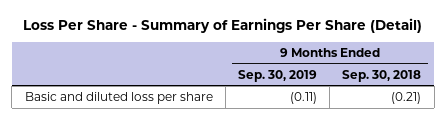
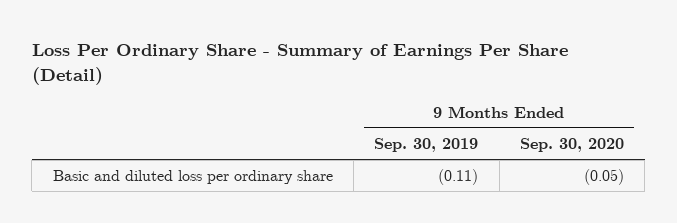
[22,18,422,34] Loss Per Share - Summary of Earnings Per Share (Detail) -> [31,44,568,85] Loss Per Ordinary Share - Summary of Earnings Per Share (Detail)
[342,69,422,82] Sep. 30, 2018 -> none
none -> [519,137,624,152] Sep. 30, 2020
[24,92,213,105] Basic and diluted loss per share -> [52,170,333,185] Basic and diluted loss per ordinary share

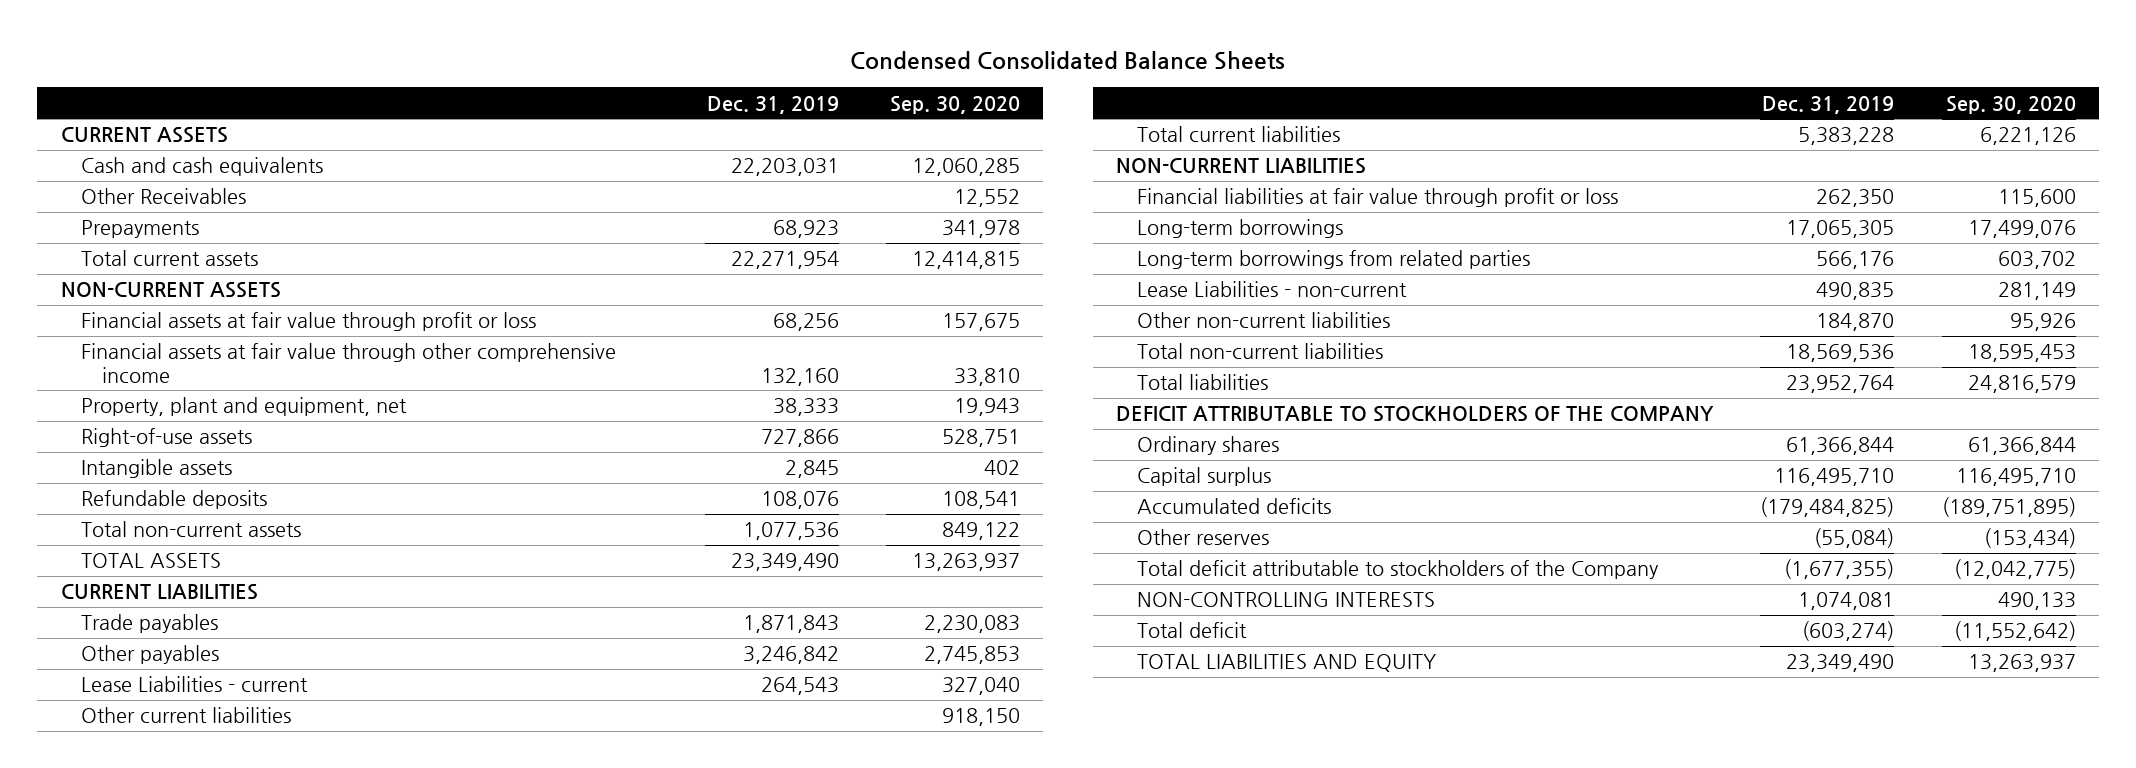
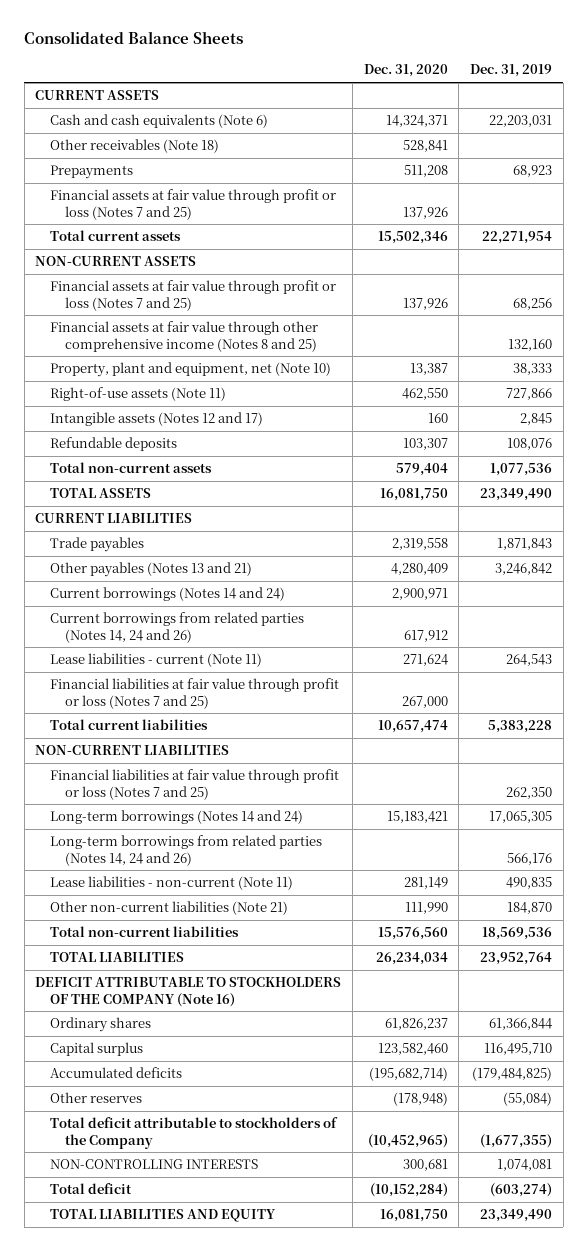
[850,50,1286,70] Condensed Consolidated Balance Sheets -> [24,31,244,45] Consolidated Balance Sheets
[889,95,1020,114] Sep. 30, 2020 -> none
none -> [363,64,448,78] Dec. 31, 2020
[81,157,324,177] Cash and cash equivalents -> [50,114,269,129] Cash and cash equivalents (Note 6)
[81,188,247,205] Other Receivables -> [50,139,220,154] Other receivables (Note 18)
none -> [50,189,337,220] Financial assets at fair value through profit or loss (Notes 7 and 25)
[81,312,537,332] Financial assets at fair value through profit or loss -> [50,280,337,311] Financial assets at fair value through profit or loss (Notes 7 and 25)
[81,343,617,383] Financial assets at fair value through other comprehensive income -> [50,321,319,352] Financial assets at fair value through other comprehensive income (Notes 8 and 25)
[81,397,408,417] Property, plant and equipment, net -> [50,362,332,378] Property, plant and equipment, net (Note 10)
[81,428,253,448] Right-of-use assets -> [50,387,227,402] Right-of-use assets (Note 11)
[81,459,233,479] Intangible assets -> [50,412,264,427] Intangible assets (Notes 12 and 17)
[81,707,292,724] Other current liabilities -> none
[81,645,220,665] Other payables -> [50,562,253,578] Other payables (Notes 13 and 21)
none -> [50,587,286,602] Current borrowings (Notes 14 and 24)
none -> [50,612,305,643] Current borrowings from related parties (Notes 14, 24 and 26)
[81,676,309,693] Lease Liabilities - current -> [50,653,263,668] Lease liabilities - current (Note 11)
none -> [50,678,340,709] Financial liabilities at fair value through profit or loss (Notes 7 and 25)
[1137,188,1619,208] Financial liabilities at fair value through profit or loss -> [50,769,340,800] Financial liabilities at fair value through profit or loss (Notes 7 and 25)
[1137,219,1344,239] Long-term borrowings -> [50,810,304,825] Long-term borrowings (Notes 14 and 24)
[1137,250,1531,270] Long-term borrowings from related parties -> [50,835,323,866] Long-term borrowings from related parties (Notes 14, 24 and 26)
[1137,281,1408,298] Lease Liabilities - non-current -> [50,876,294,891] Lease liabilities - non-current (Note 11)
[1137,312,1391,329] Other non-current liabilities -> [50,901,289,916] Other non-current liabilities (Note 21)
[1137,374,1269,391] Total liabilities -> [50,952,185,963] TOTAL LIABILITIES
[1116,406,1715,423] DEFICIT ATTRIBUTABLE TO STOCKHOLDERS OF THE COMPANY -> [35,977,342,1007] DEFICIT ATTRIBUTABLE TO STOCKHOLDERS OF THE COMPANY (Note 16)

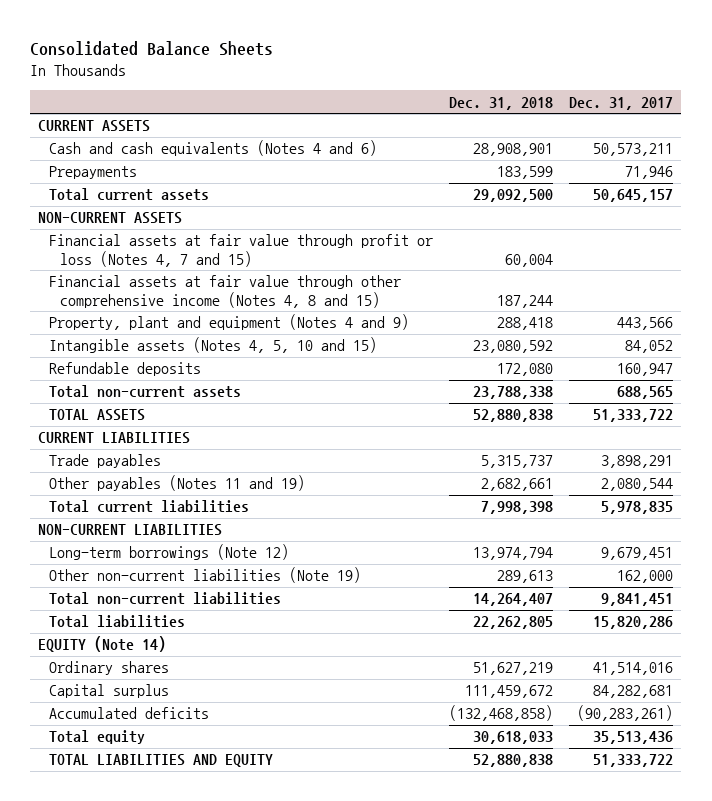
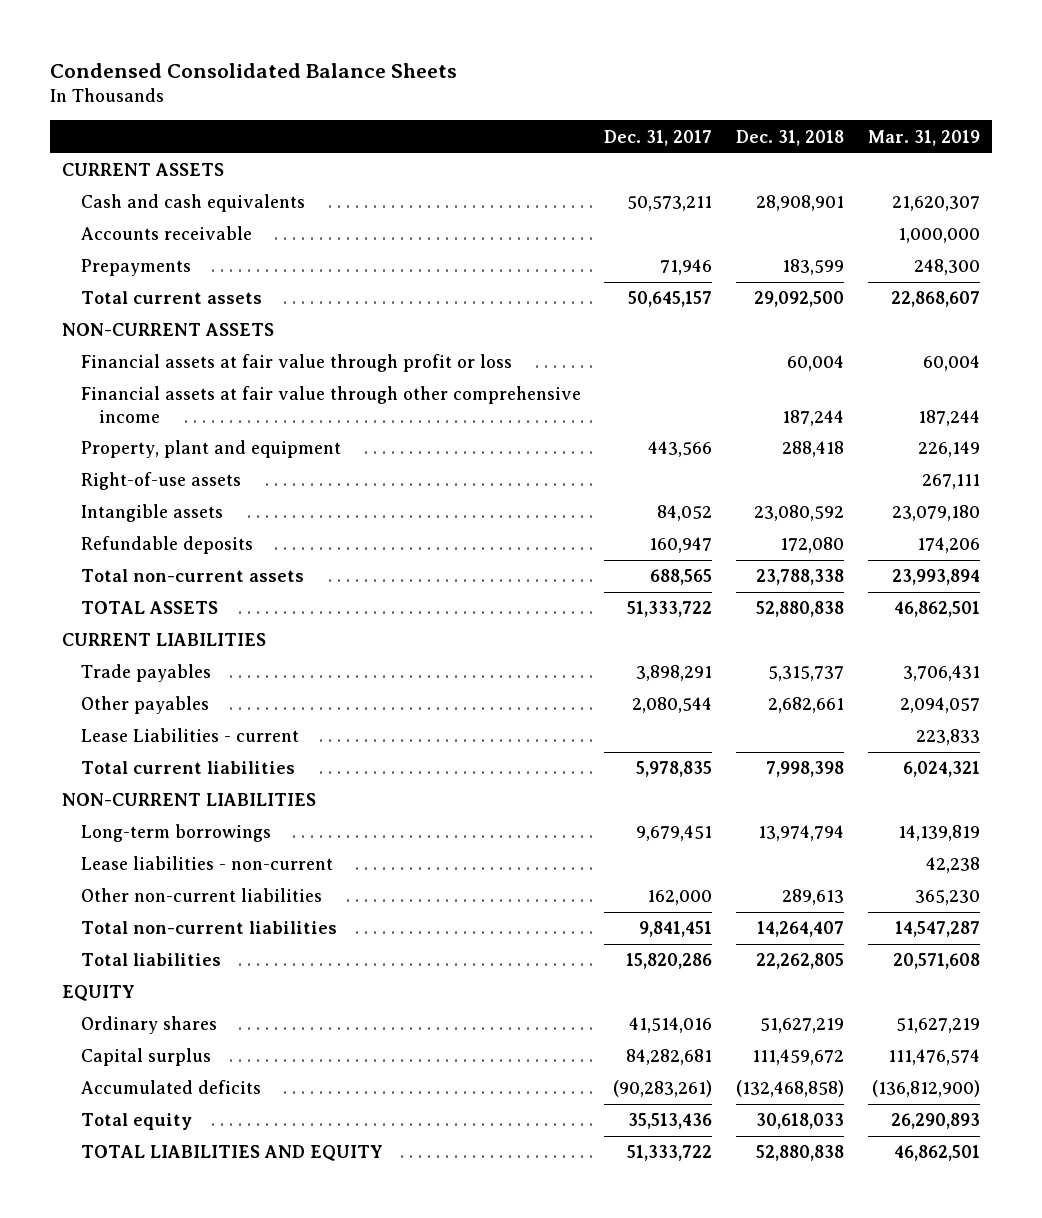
[30,41,274,57] Consolidated Balance Sheets -> [49,62,457,78] Condensed Consolidated Balance Sheets
none -> [868,129,981,146] Mar. 31, 2019
[49,140,378,157] Cash and cash equivalents (Notes 4 and 6) -> [80,194,305,213] Cash and cash equivalents
none -> [80,226,252,241] Accounts receivable
[49,234,434,267] Financial assets at fair value through profit or loss (Notes 4, 7 and 15) -> [80,354,512,373] Financial assets at fair value through profit or loss
[49,275,402,308] Financial assets at fair value through other comprehensive income (Notes 4, 8 and 15) -> [80,386,581,423] Financial assets at fair value through other comprehensive income
[49,314,410,331] Property, plant and equipment (Notes 4 and 9) -> [80,440,341,459] Property, plant and equipment
none -> [80,472,241,491] Right-of-use assets
[49,337,378,354] Intangible assets (Notes 4, 5, 10 and 15) -> [80,504,223,523] Intangible assets
[49,475,306,492] Other payables (Notes 11 and 19) -> [80,696,209,715] Other payables
none -> [80,728,299,743] Lease Liabilities - current
[49,544,290,561] Long-term borrowings (Note 12) -> [80,824,271,843] Long-term borrowings
none -> [80,856,333,871] Lease liabilities - non-current
[49,567,362,584] Other non-current liabilities (Note 19) -> [80,888,322,903] Other non-current liabilities
[38,636,167,653] EQUITY (Note 14) -> [61,985,135,1002] EQUITY

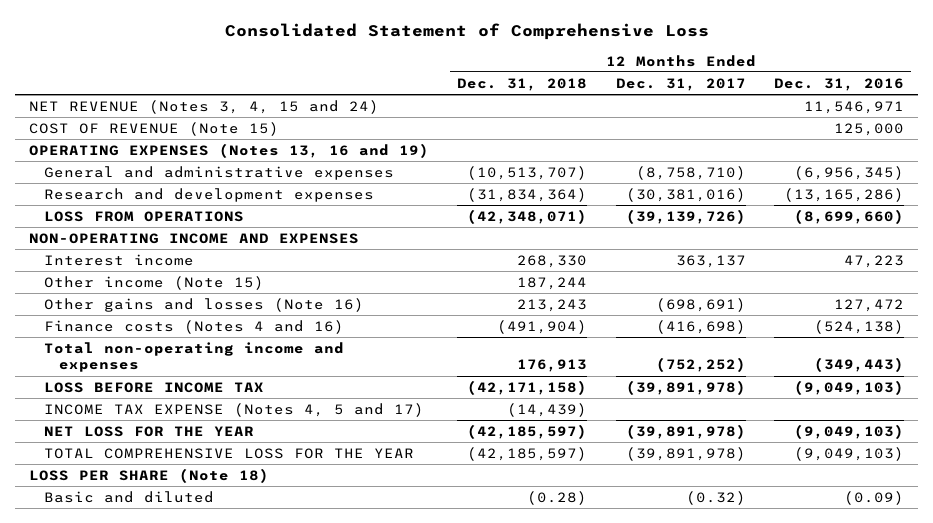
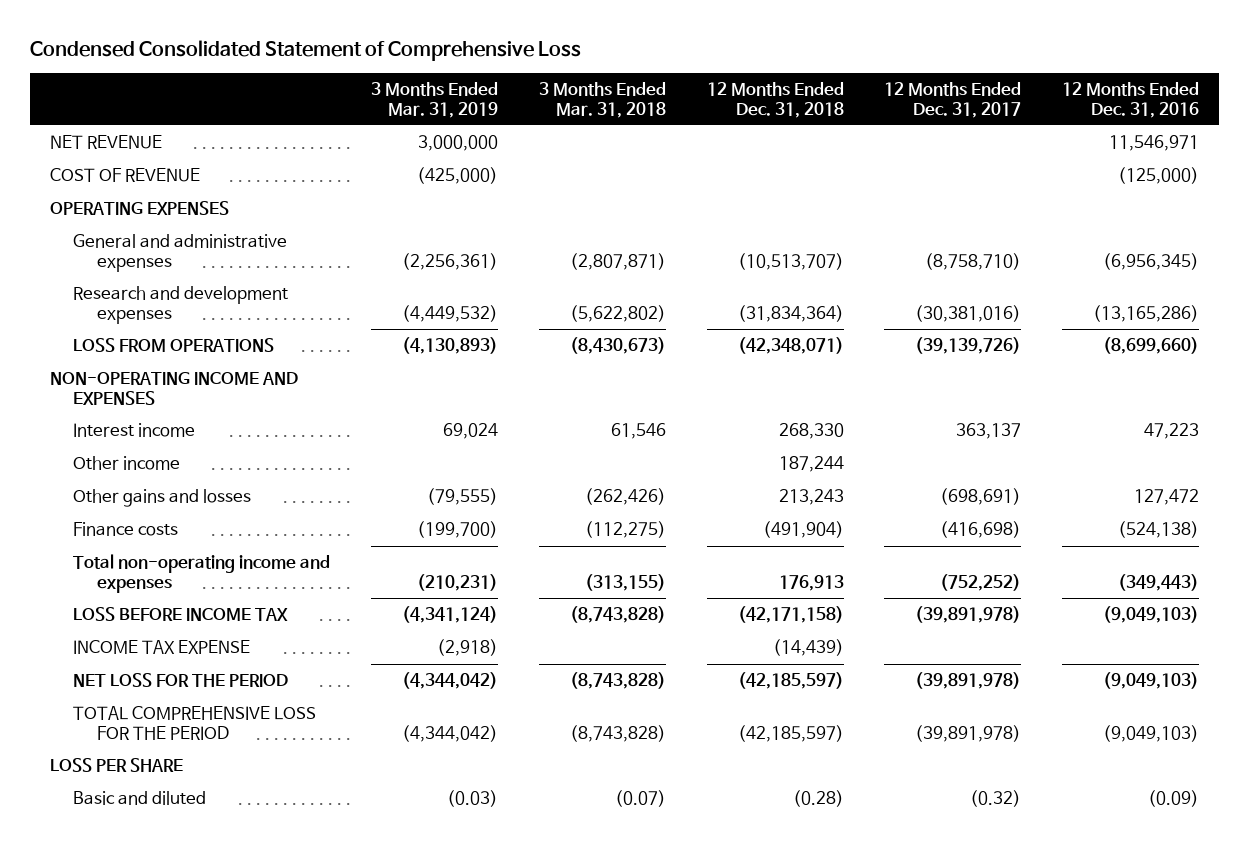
[224,23,709,41] Consolidated Statement of Comprehensive Loss -> [29,39,581,61] Condensed Consolidated Statement of Comprehensive Loss
none -> [371,82,499,118] 3 Months Ended Mar. 31, 2019
none -> [538,82,666,118] 3 Months Ended Mar. 31, 2018
[29,99,380,114] NET REVENUE (Notes 3, 4, 15 and 24) -> [50,135,163,150] NET REVENUE
[29,121,280,136] COST OF REVENUE (Note 15) -> [50,168,201,183] COST OF REVENUE
[833,122,904,136] 125,000 -> [1118,167,1200,185] (125,000)
[29,142,430,158] OPERATING EXPENSES (Notes 13, 16 and 19) -> [50,201,230,216] OPERATING EXPENSES
[43,275,264,290] Other income (Note 15) -> [73,456,181,471] Other income
[43,297,364,312] Other gains and losses (Note 16) -> [73,489,252,508] Other gains and losses
[43,319,344,334] Finance costs (Notes 4 and 16) -> [73,522,179,537] Finance costs
[43,402,424,417] INCOME TAX EXPENSE (Notes 4, 5 and 17) -> [73,640,251,655] INCOME TAX EXPENSE
[43,425,254,437] NET LOSS FOR THE YEAR -> [73,673,289,688] NET LOSS FOR THE PERIOD
[43,447,414,459] TOTAL COMPREHENSIVE LOSS FOR THE YEAR -> [73,706,317,740] TOTAL COMPREHENSIVE LOSS FOR THE PERIOD
[29,467,270,483] LOSS PER SHARE (Note 18) -> [50,758,184,773] LOSS PER SHARE

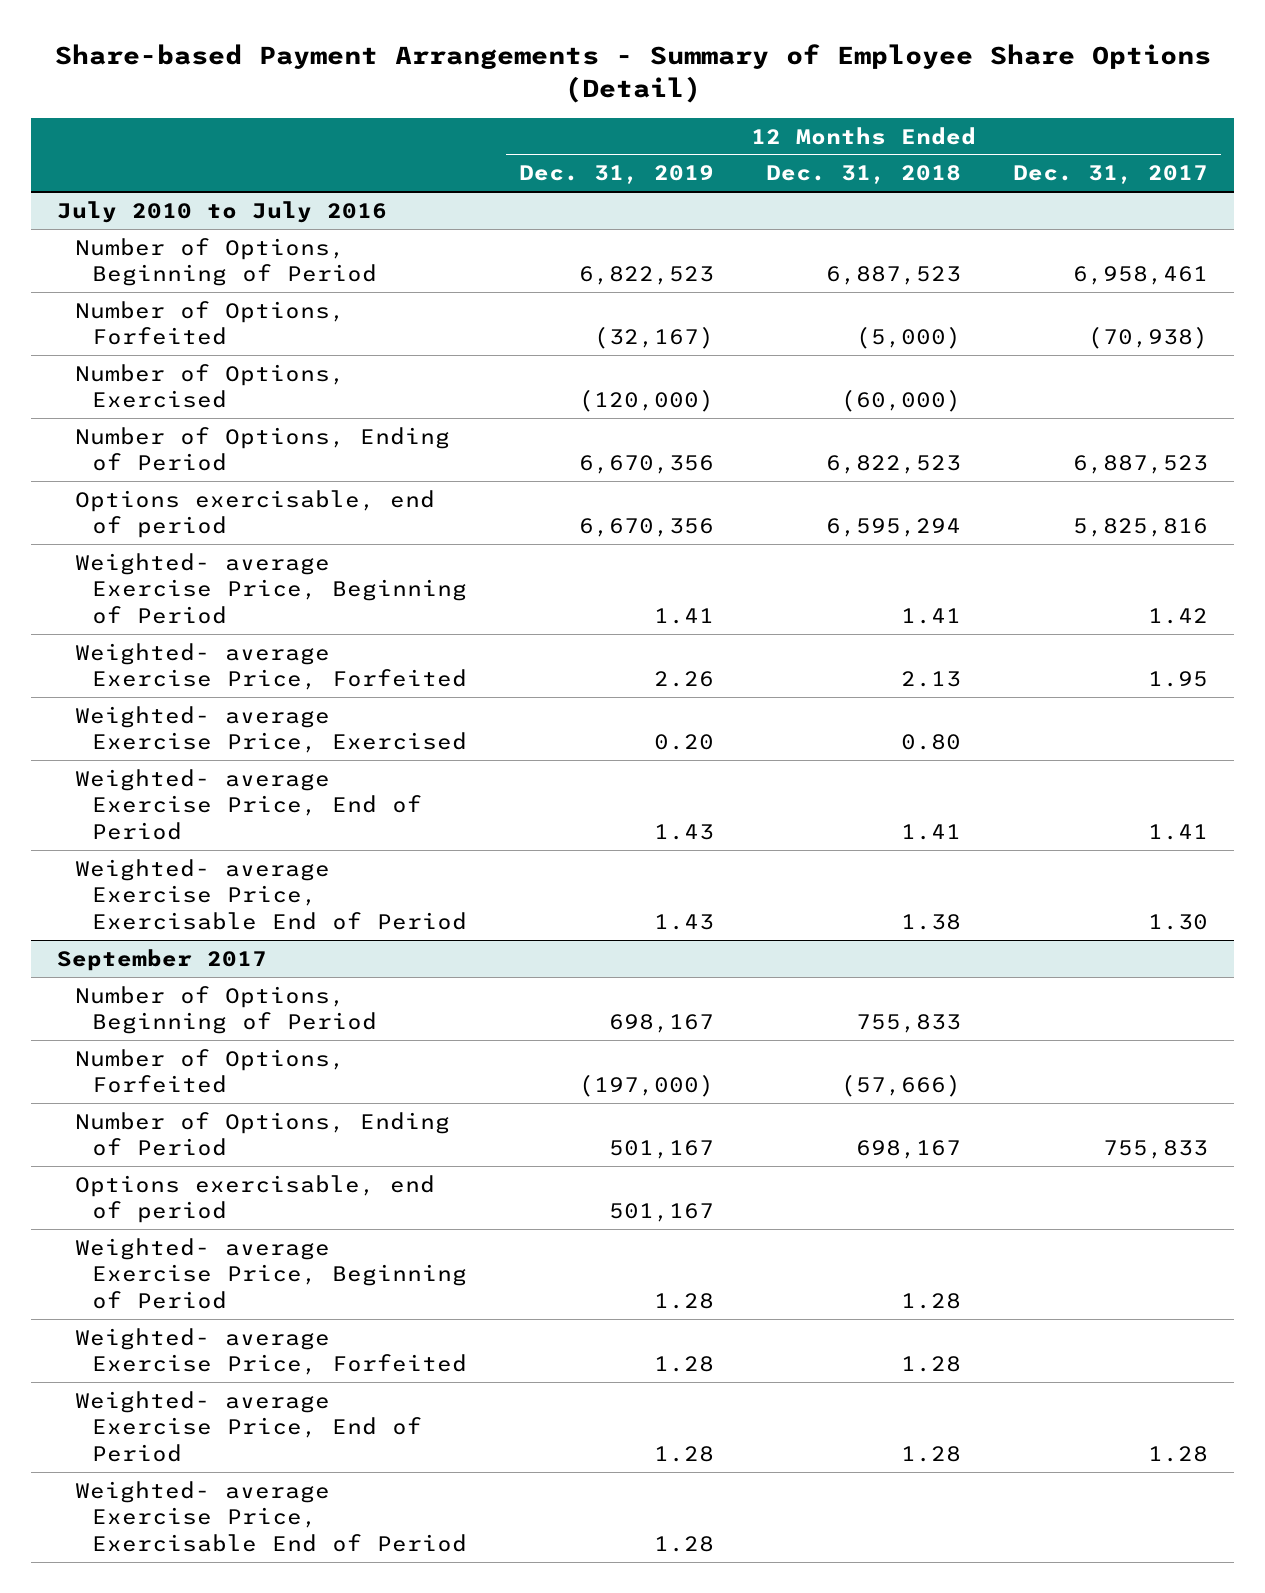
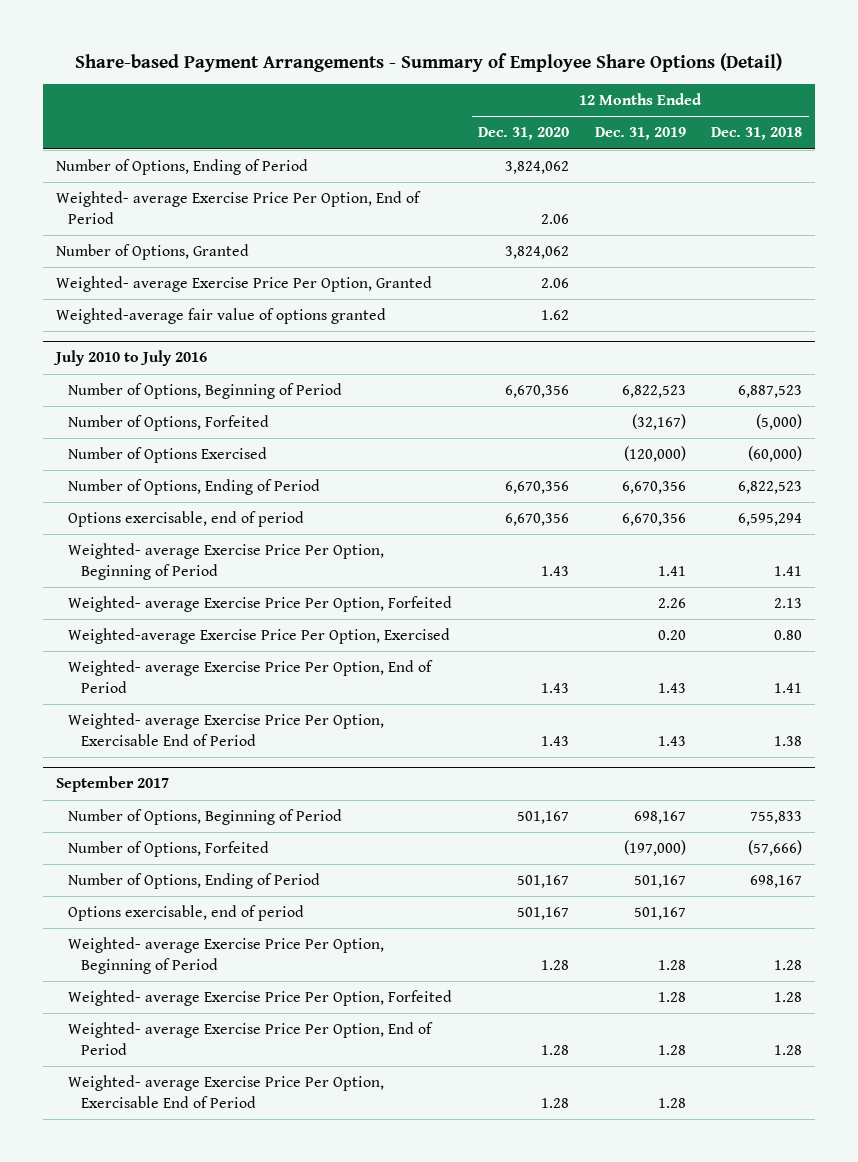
[1013,165,1209,185] Dec. 31, 2017 -> none
none -> [477,127,569,141] Dec. 31, 2020
none -> [55,159,308,176] Number of Options, Ending of Period
none -> [55,191,421,224] Weighted- average Exercise Price Per Option, End of Period
none -> [55,244,249,261] Number of Options, Granted
none -> [55,276,432,293] Weighted- average Exercise Price Per Option, Granted
none -> [55,308,386,325] Weighted-average fair value of options granted
[74,363,345,409] Number of Options, Exercised -> [68,447,268,464] Number of Options Exercised
[74,552,468,625] Weighted- average Exercise Price, Beginning of Period -> [68,543,385,580] Weighted- average Exercise Price Per Option, Beginning of Period
[74,642,468,691] Weighted- average Exercise Price, Forfeited -> [68,596,453,613] Weighted- average Exercise Price Per Option, Forfeited
[74,705,468,754] Weighted- average Exercise Price, Exercised -> [68,628,451,645] Weighted-average Exercise Price Per Option, Exercised
[74,768,423,841] Weighted- average Exercise Price, End of Period -> [68,660,434,693] Weighted- average Exercise Price Per Option, End of Period
[74,858,468,931] Weighted- average Exercise Price, Exercisable End of Period -> [68,713,385,746] Weighted- average Exercise Price Per Option, Exercisable End of Period
[74,1237,468,1310] Weighted- average Exercise Price, Beginning of Period -> [68,937,385,974] Weighted- average Exercise Price Per Option, Beginning of Period
[74,1327,468,1376] Weighted- average Exercise Price, Forfeited -> [68,990,453,1007] Weighted- average Exercise Price Per Option, Forfeited
[74,1390,423,1463] Weighted- average Exercise Price, End of Period -> [68,1022,434,1055] Weighted- average Exercise Price Per Option, End of Period
[74,1480,468,1553] Weighted- average Exercise Price, Exercisable End of Period -> [68,1075,385,1108] Weighted- average Exercise Price Per Option, Exercisable End of Period

